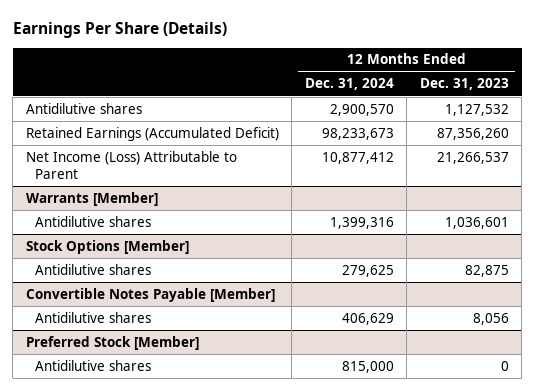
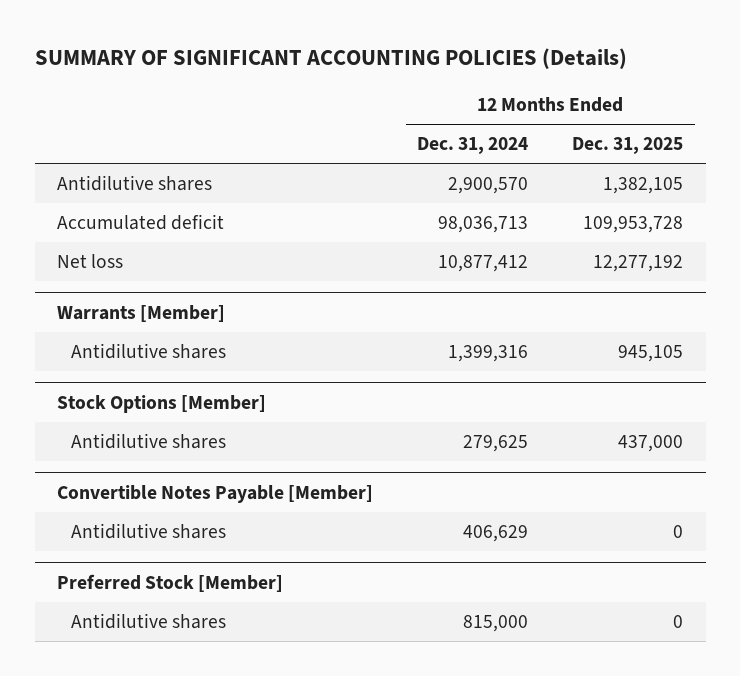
[12,22,227,39] Earnings Per Share (Details) -> [34,48,627,70] SUMMARY OF SIGNIFICANT ACCOUNTING POLICIES (Details)
[419,78,509,91] Dec. 31, 2023 -> none
none -> [572,137,684,155] Dec. 31, 2025
[25,126,279,141] Retained Earnings (Accumulated Deficit) -> [56,214,224,231] Accumulated deficit
[321,127,394,140] 98,233,673 -> [438,216,529,234] 98,036,713
[25,150,237,179] Net Income (Loss) Attributable to Parent -> [56,254,123,269] Net loss

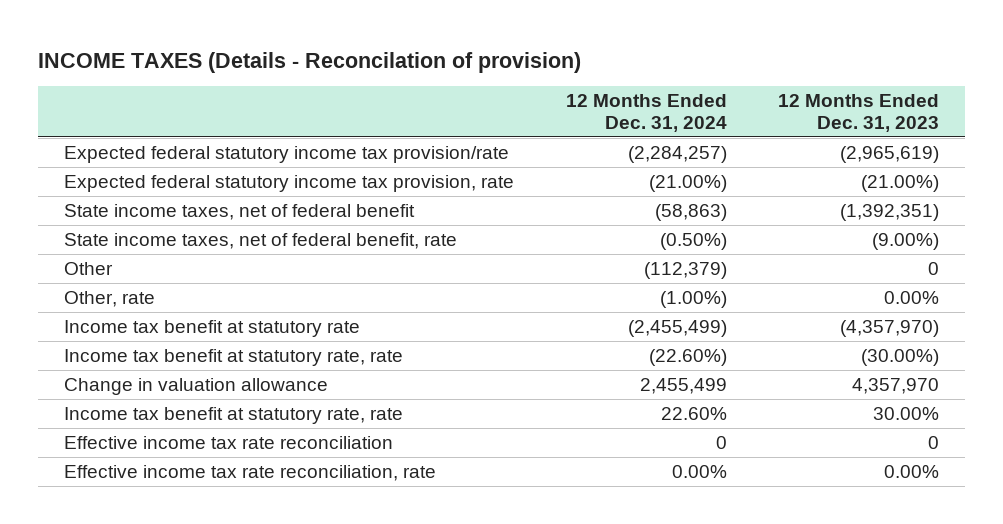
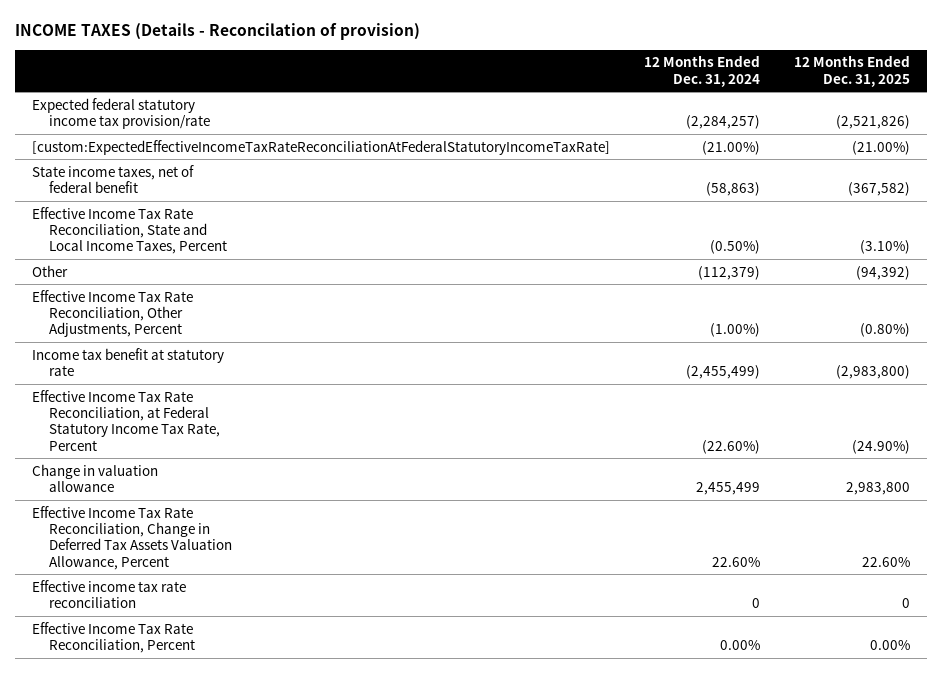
[778,94,940,132] 12 Months Ended Dec. 31, 2023 -> none
none -> [793,55,910,87] 12 Months Ended Dec. 31, 2025
[64,174,515,192] Expected federal statutory income tax provision, rate -> none
none -> [31,139,610,155] [custom:ExpectedEffectiveIncomeTaxRateReconciliationAtFederalStatutoryIncomeTaxRate]
[64,232,458,249] State income taxes, net of federal benefit, rate -> [31,206,227,255] Effective Income Tax Rate Reconciliation, State and Local Income Taxes, Percent
[64,290,156,307] Other, rate -> [31,289,193,338] Effective Income Tax Rate Reconciliation, Other Adjustments, Percent
[64,348,404,366] Income tax benefit at statutory rate, rate -> [31,389,220,451] Effective Income Tax Rate Reconciliation, at Federal Statutory Income Tax Rate, Percent
[64,406,404,424] Income tax benefit at statutory rate, rate -> [31,505,232,570] Effective Income Tax Rate Reconciliation, Change in Deferred Tax Assets Valuation Allowance, Percent
[64,464,437,481] Effective income tax rate reconciliation, rate -> [31,621,195,654] Effective Income Tax Rate Reconciliation, Percent

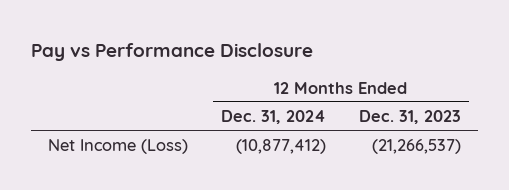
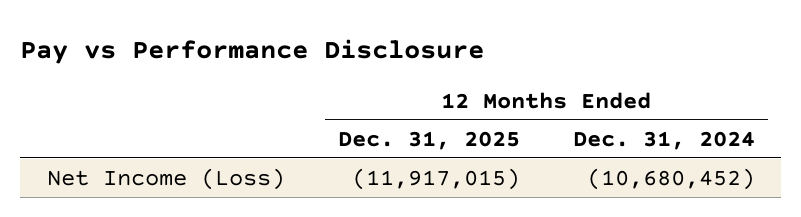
[359,109,462,124] Dec. 31, 2023 -> none
none -> [337,130,520,150] Dec. 31, 2025
[235,139,326,155] (10,877,412) -> [586,168,755,191] (10,680,452)

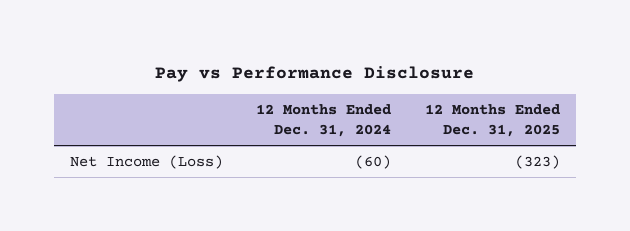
[351,168,520,191] (11,917,015) -> [514,155,560,170] (323)
[586,168,755,191] (10,680,452) -> [355,155,392,170] (60)

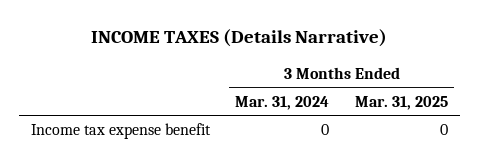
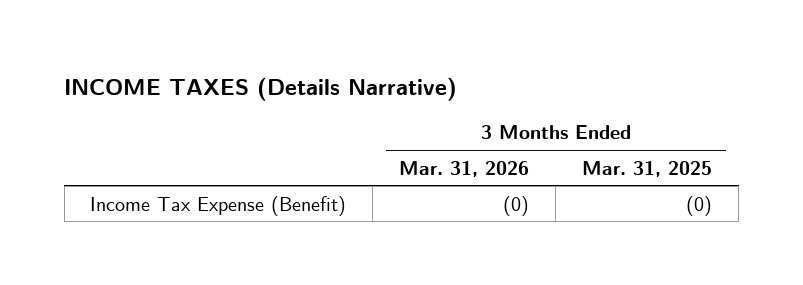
[235,95,330,110] Mar. 31, 2024 -> none
none -> [399,160,530,177] Mar. 31, 2026
[31,123,212,140] Income tax expense benefit -> [90,195,347,216] Income Tax Expense (Benefit)
[439,124,448,136] 0 -> [686,195,713,216] (0)

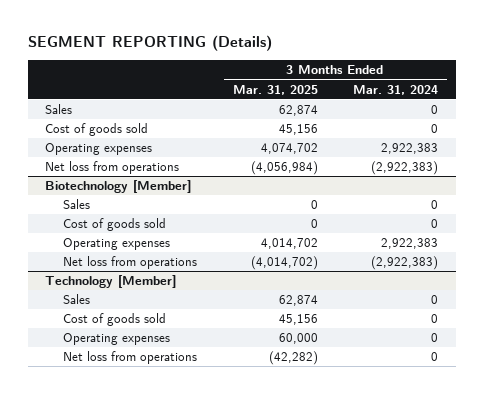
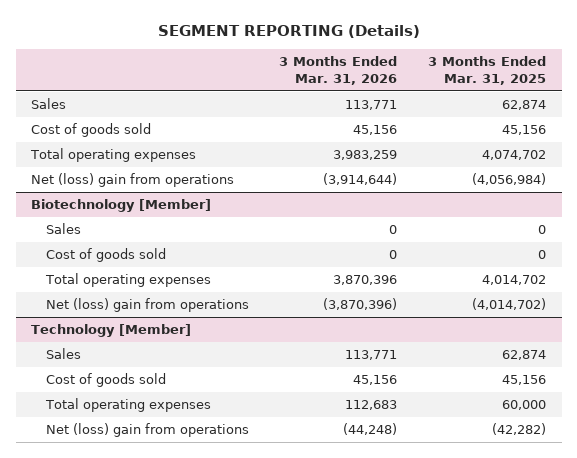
[353,84,439,95] Mar. 31, 2024 -> none
none -> [279,56,398,86] 3 Months Ended Mar. 31, 2026
[45,143,153,156] Operating expenses -> [30,148,197,163] Total operating expenses
[45,161,180,175] Net loss from operations -> [31,173,235,188] Net (loss) gain from operations
[62,238,170,251] Operating expenses -> [44,273,211,288] Total operating expenses
[62,256,197,270] Net loss from operations -> [45,298,249,313] Net (loss) gain from operations
[62,333,170,346] Operating expenses -> [44,398,211,413] Total operating expenses
[62,351,197,365] Net loss from operations -> [45,423,249,438] Net (loss) gain from operations

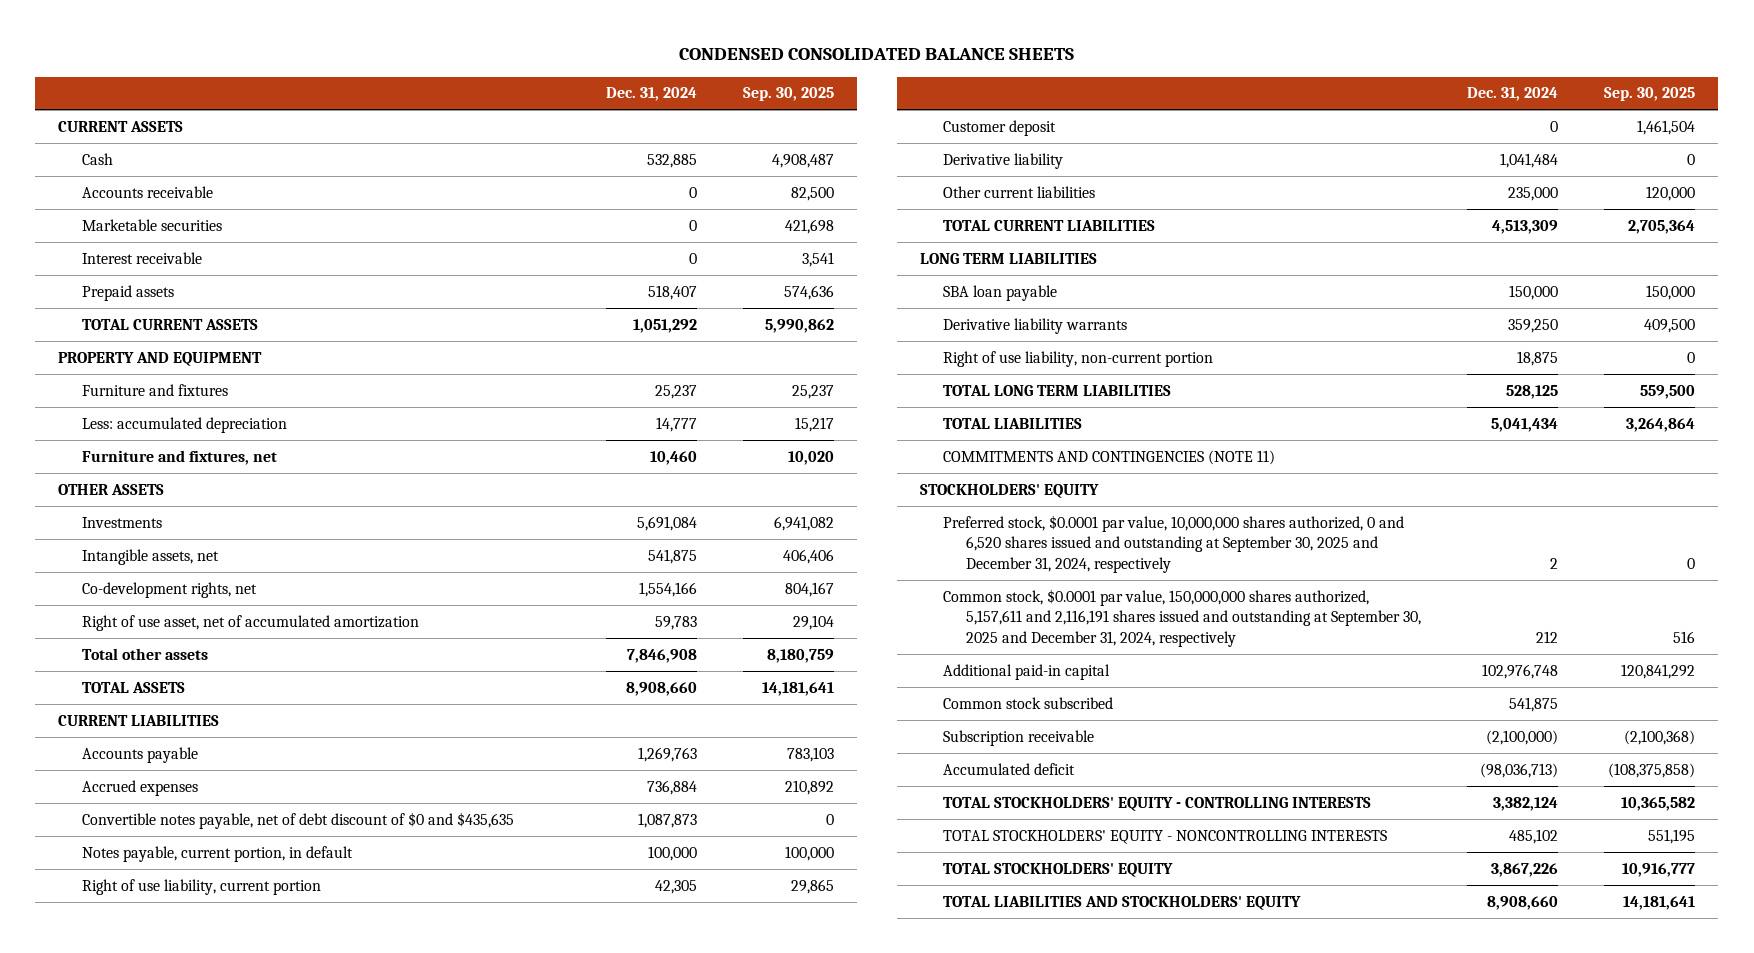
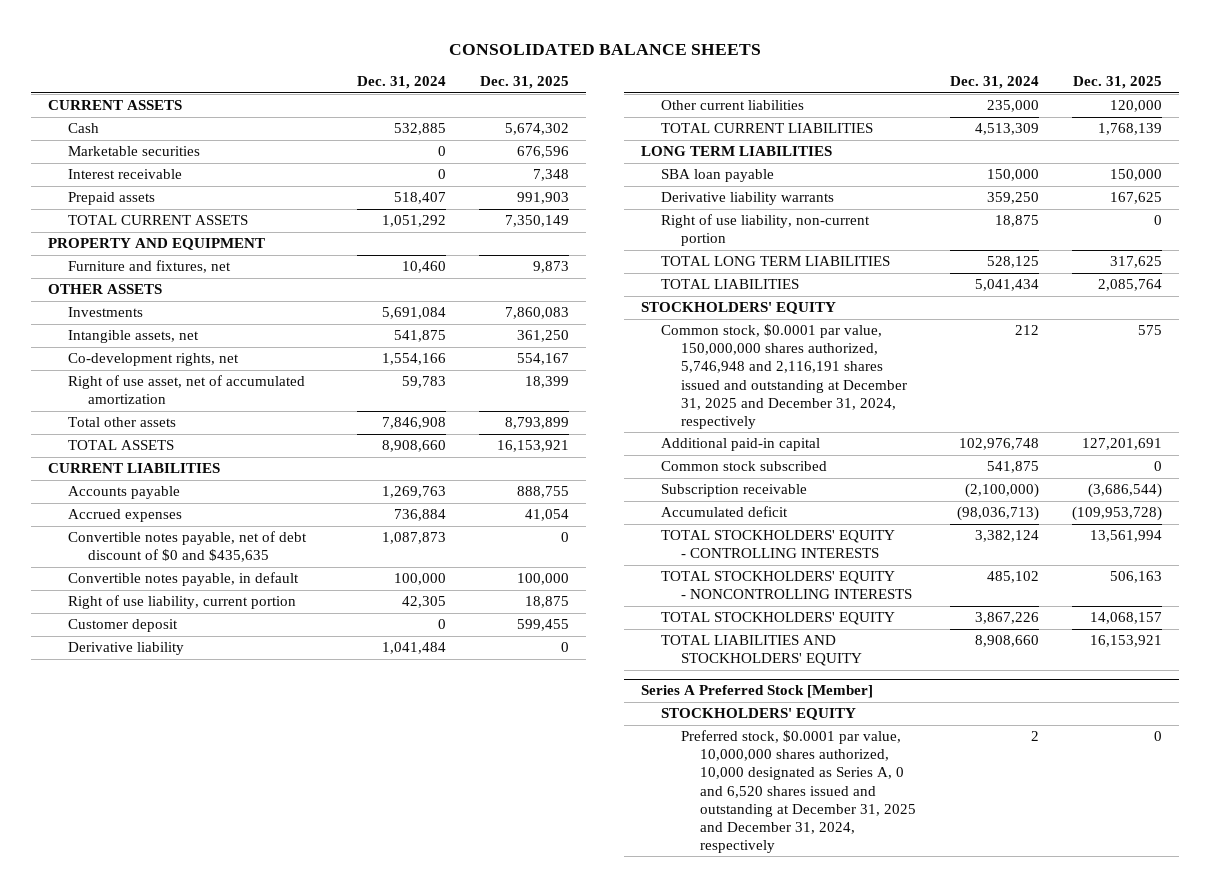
[678,48,1074,61] CONDENSED CONSOLIDATED BALANCE SHEETS -> [449,43,762,55] CONSOLIDATED BALANCE SHEETS
[742,87,834,102] Sep. 30, 2025 -> none
none -> [480,76,570,90] Dec. 31, 2025
[81,185,213,198] Accounts receivable -> none
[81,383,228,396] Furniture and fixtures -> none
[81,416,287,433] Less: accumulated depreciation -> none
[81,845,353,862] Notes payable, current portion, in default -> [67,572,299,587] Convertible notes payable, in default
[943,449,1276,465] COMMITMENTS AND CONTINGENCIES (NOTE 11) -> none
[943,514,1405,574] Preferred stock, $0.0001 par value, 10,000,000 shares authorized, 0 and 6,520 shares issued and outstanding at September 30, 2025 and December 31, 2024, respectively -> none
[943,588,1422,648] Common stock, $0.0001 par value, 150,000,000 shares authorized, 5,157,611 and 2,116,191 shares issued and outstanding at September 30, 2025 and December 31, 2024, respectively -> [660,324,907,429] Common stock, $0.0001 par value, 150,000,000 shares authorized, 5,746,948 and 2,116,191 shares issued and outstanding at December 31, 2025 and December 31, 2024, respectively
none -> [640,685,873,699] Series A Preferred Stock [Member]
none -> [660,708,856,721] STOCKHOLDERS' EQUITY
none -> [680,730,917,853] Preferred stock, $0.0001 par value, 10,000,000 shares authorized, 10,000 designated as Series A, 0 and 6,520 shares issued and outstanding at December 31, 2025 and December 31, 2024, respectively

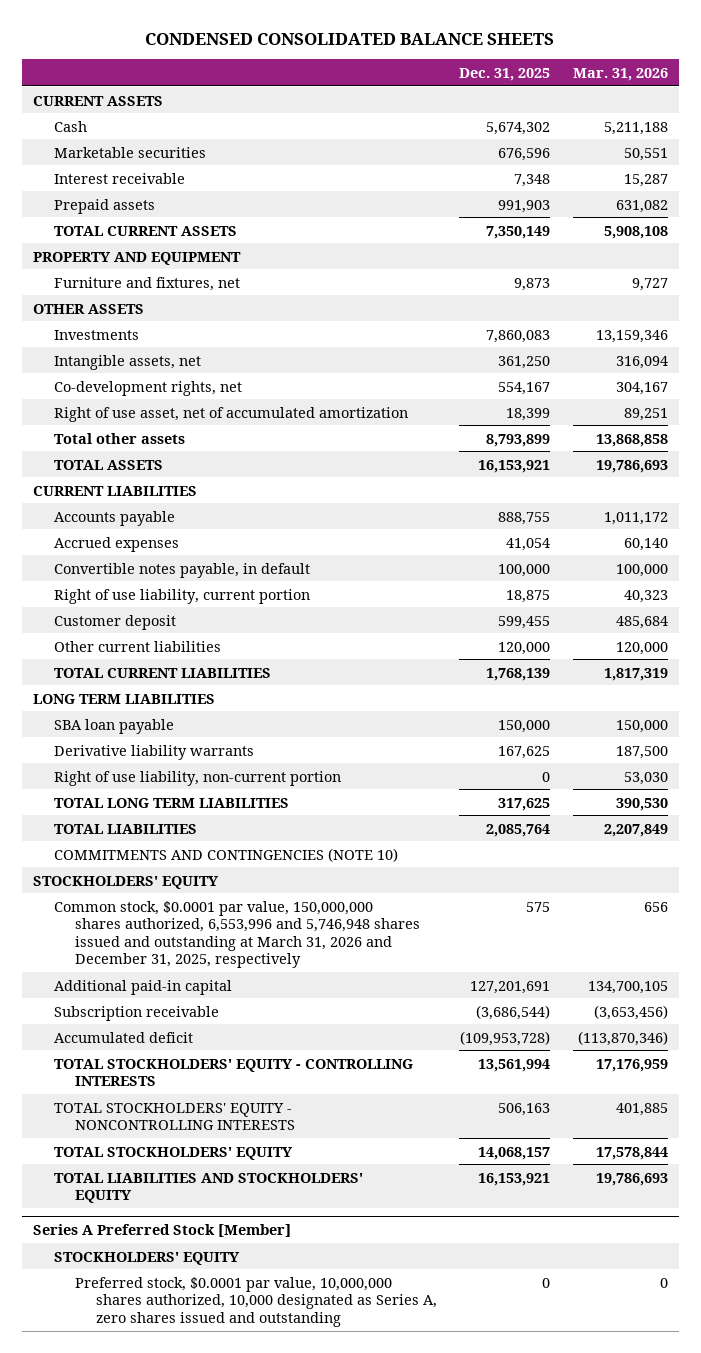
[449,43,762,55] CONSOLIDATED BALANCE SHEETS -> [145,32,555,45] CONDENSED CONSOLIDATED BALANCE SHEETS
[357,76,447,90] Dec. 31, 2024 -> none
none -> [572,67,668,81] Mar. 31, 2026
[67,531,307,563] Convertible notes payable, net of debt discount of $0 and $435,635 -> none
[67,642,184,656] Derivative liability -> none
none -> [54,847,399,862] COMMITMENTS AND CONTINGENCIES (NOTE 10)
[660,324,907,429] Common stock, $0.0001 par value, 150,000,000 shares authorized, 5,746,948 and 2,116,191 shares issued and outstanding at December 31, 2025 and December 31, 2024, respectively -> [54,900,421,969] Common stock, $0.0001 par value, 150,000,000 shares authorized, 6,553,996 and 5,746,948 shares issued and outstanding at March 31, 2026 and December 31, 2025, respectively
[660,461,827,472] Common stock subscribed -> none
[680,730,917,853] Preferred stock, $0.0001 par value, 10,000,000 shares authorized, 10,000 designated as Series A, 0 and 6,520 shares issued and outstanding at December 31, 2025 and December 31, 2024, respectively -> [75,1276,438,1327] Preferred stock, $0.0001 par value, 10,000,000 shares authorized, 10,000 designated as Series A, zero shares issued and outstanding

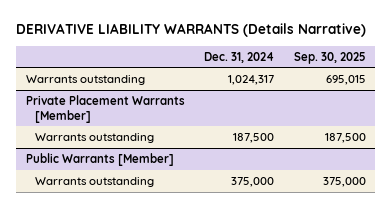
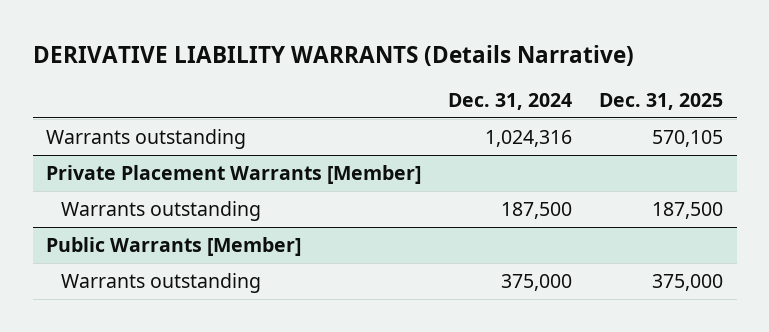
[293,51,366,64] Sep. 30, 2025 -> none
none -> [599,93,724,111] Dec. 31, 2025
[228,74,275,85] 1,024,317 -> [485,129,573,147] 1,024,316

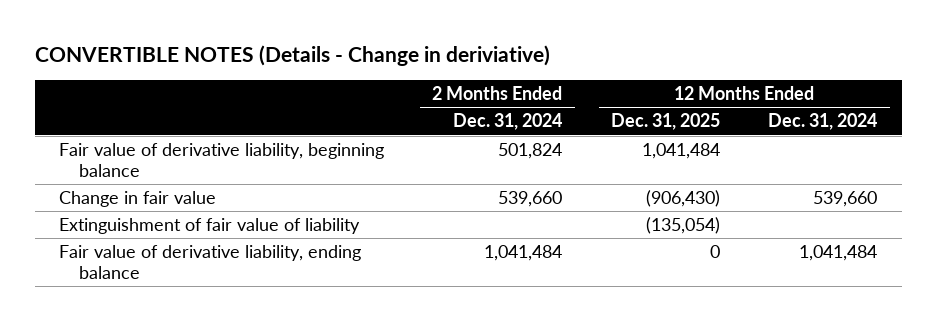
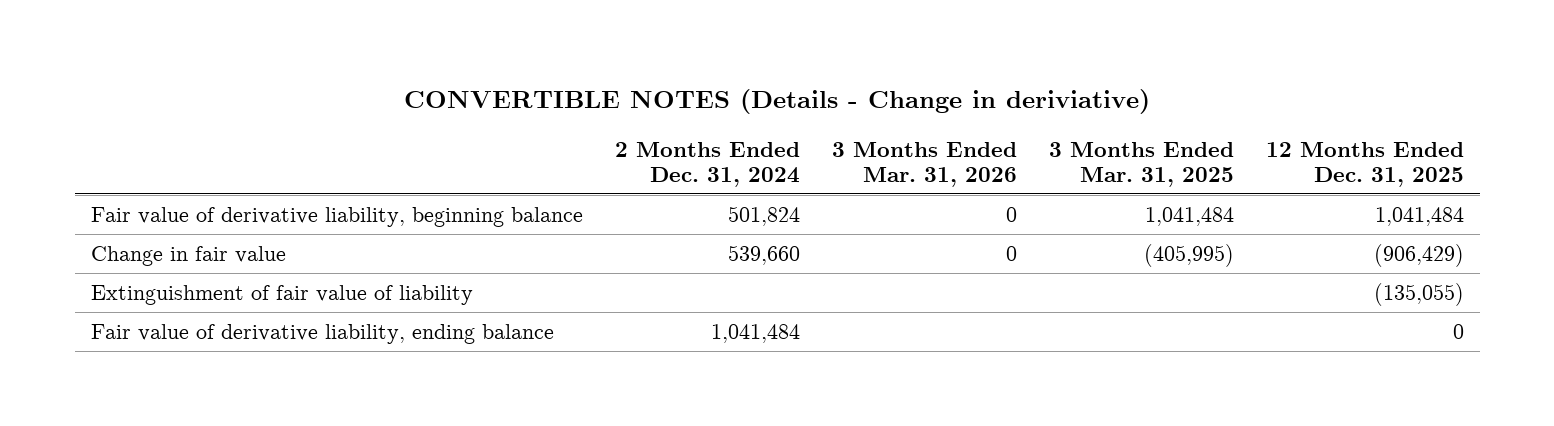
[768,113,878,131] Dec. 31, 2024 -> none
none -> [831,141,1017,187] 3 Months Ended Mar. 31, 2026
none -> [1048,141,1234,187] 3 Months Ended Mar. 31, 2025
[645,190,720,208] (906,430) -> [1373,243,1464,267] (906,429)
[645,217,720,235] (135,054) -> [1373,282,1464,306] (135,055)

